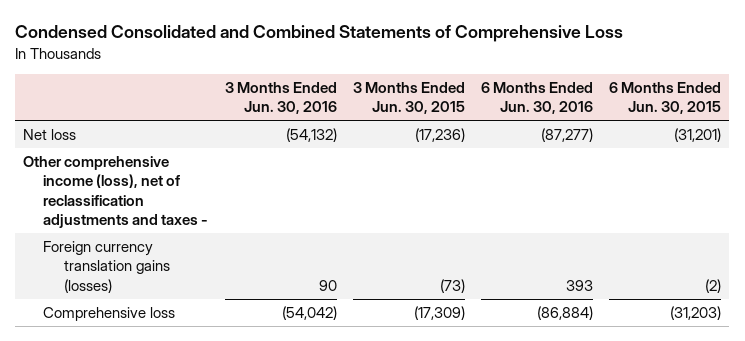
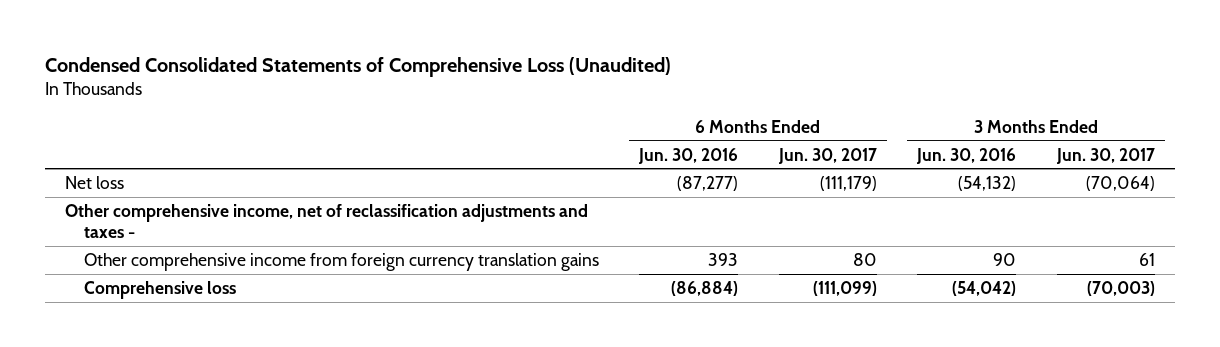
[15,25,624,43] Condensed Consolidated and Combined Statements of Comprehensive Loss -> [44,56,671,77] Condensed Consolidated Statements of Comprehensive Loss (Unaudited)
[352,81,465,115] 3 Months Ended Jun. 30, 2015 -> none
[609,81,722,115] 6 Months Ended Jun. 30, 2015 -> none
none -> [777,147,877,164] Jun. 30, 2017
none -> [1055,147,1155,164] Jun. 30, 2017
[23,156,209,228] Other comprehensive income (loss), net of reclassification adjustments and taxes - -> [65,204,589,238] Other comprehensive income, net of reclassification adjustments and taxes -
[43,241,170,293] Foreign currency translation gains (losses) -> [83,253,599,272] Other comprehensive income from foreign currency translation gains

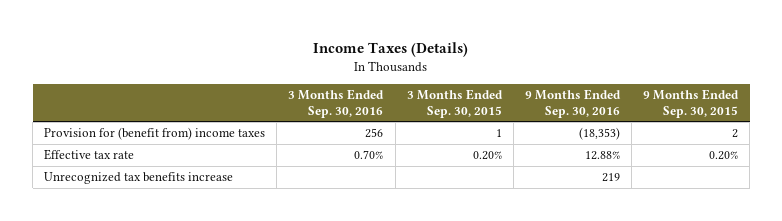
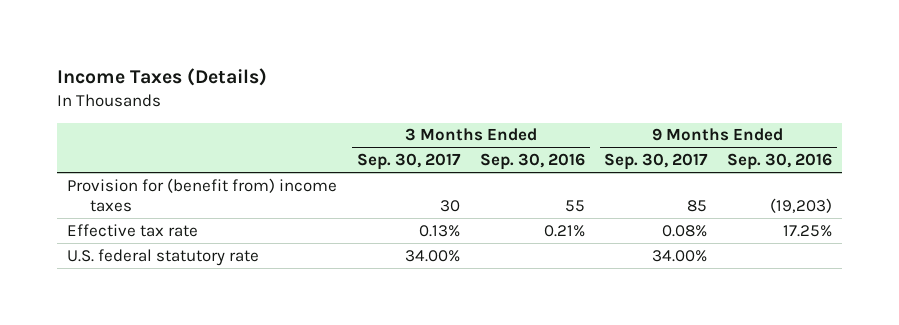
[406,88,503,118] 3 Months Ended Sep. 30, 2015 -> none
[643,88,740,118] 9 Months Ended Sep. 30, 2015 -> none
none -> [356,153,461,171] Sep. 30, 2017
none -> [604,153,709,171] Sep. 30, 2017
[44,172,234,185] Unrecognized tax benefits increase -> none
[365,128,384,139] 256 -> [564,200,585,213] 55
[579,127,621,141] (18,353) -> [770,198,833,214] (19,203)
[354,150,384,160] 0.70% -> [543,224,585,237] 0.21%
[585,151,621,161] 12.88% -> [783,224,833,237] 17.25%
none -> [66,248,259,266] U.S. federal statutory rate

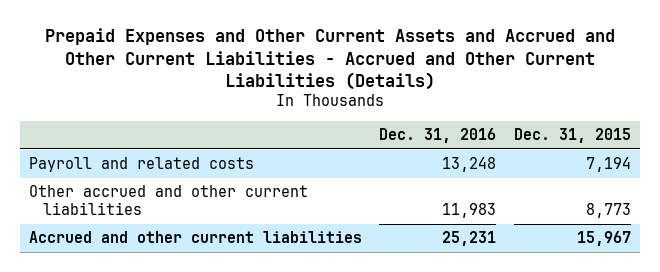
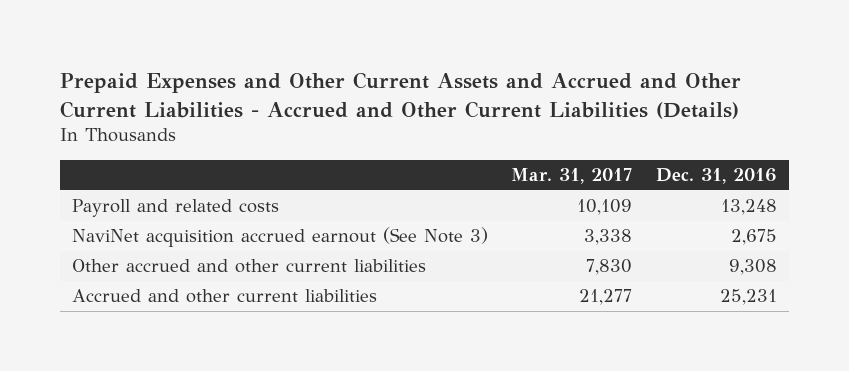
[514,128,632,144] Dec. 31, 2015 -> none
none -> [511,167,633,184] Mar. 31, 2017
none -> [71,227,488,248] NaviNet acquisition accrued earnout (See Note 3)
[442,202,497,218] 11,983 -> [728,259,777,276] 9,308

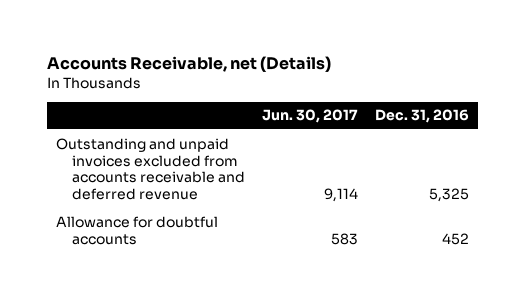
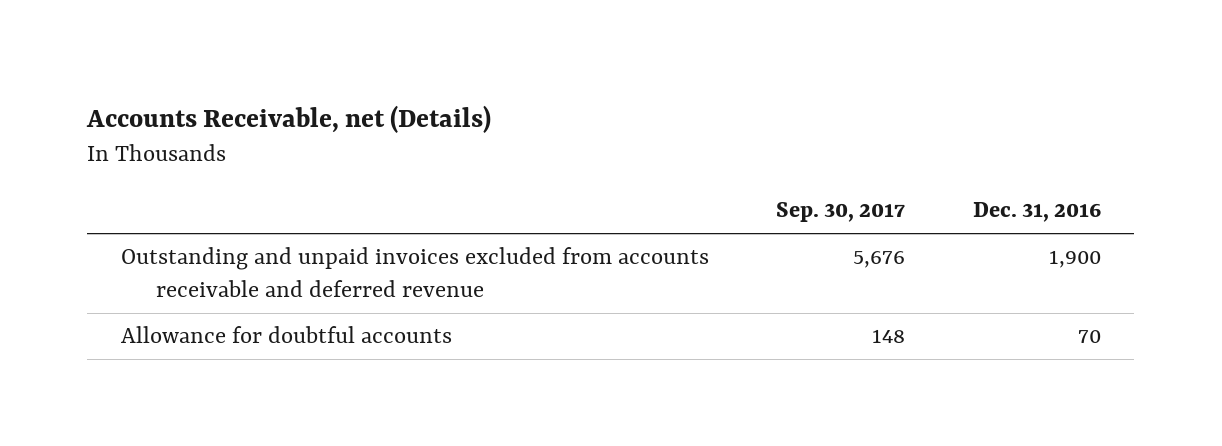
[262,109,359,124] Jun. 30, 2017 -> none
none -> [776,202,906,223] Sep. 30, 2017
[429,188,470,203] 5,325 -> [1048,250,1101,269] 1,900
[442,232,470,245] 452 -> [1077,330,1101,344] 70

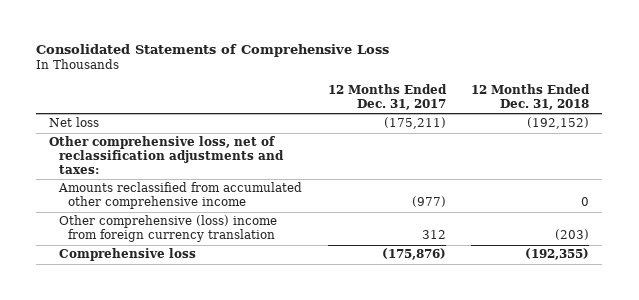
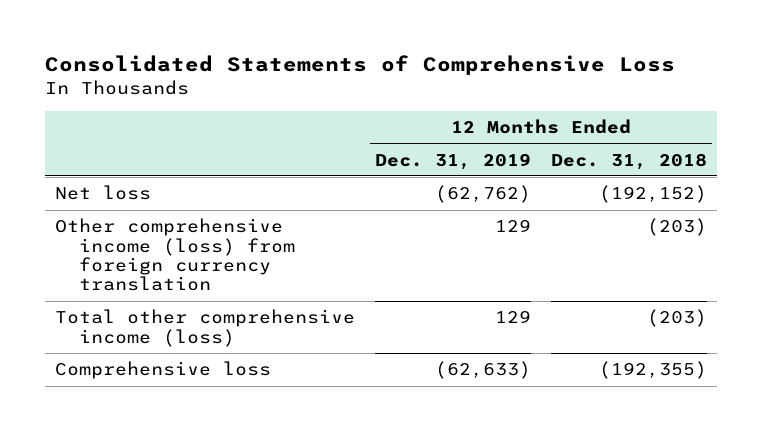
[327,84,447,111] 12 Months Ended Dec. 31, 2017 -> none
none -> [375,152,532,170] Dec. 31, 2019
[49,136,284,175] Other comprehensive loss, net of reclassification adjustments and taxes: -> none
[57,182,302,210] Amounts reclassified from accumulated other comprehensive income -> none
[58,215,277,243] Other comprehensive (loss) income from foreign currency translation -> [55,218,295,292] Other comprehensive income (loss) from foreign currency translation
none -> [55,309,356,347] Total other comprehensive income (loss)

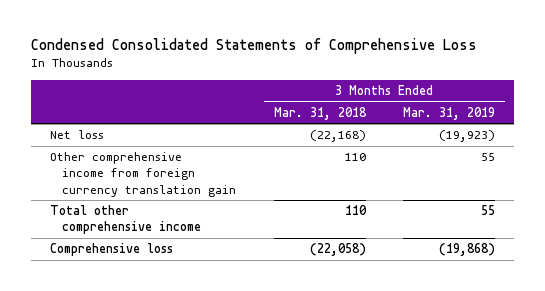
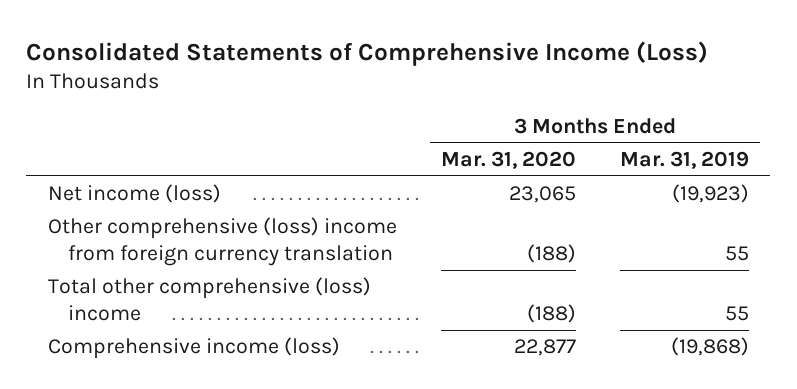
[30,38,477,55] Condensed Consolidated Statements of Comprehensive Loss -> [26,40,709,66] Consolidated Statements of Comprehensive Income (Loss)
[273,106,367,120] Mar. 31, 2018 -> none
none -> [440,150,576,169] Mar. 31, 2020
[49,130,104,140] Net loss -> [48,184,222,204] Net income (loss)
[49,152,237,197] Other comprehensive income from foreign currency translation gain -> [48,217,398,267] Other comprehensive (loss) income from foreign currency translation
[49,205,202,235] Total other comprehensive income -> [48,277,372,322] Total other comprehensive (loss) income
[49,243,173,257] Comprehensive loss -> [48,337,341,360] Comprehensive income (loss)

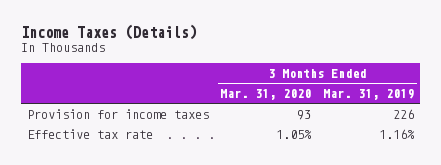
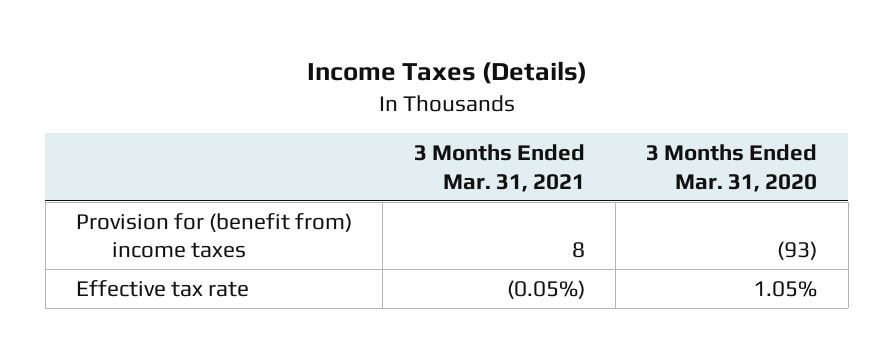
[322,89,414,101] Mar. 31, 2019 -> none
none -> [413,144,585,192] 3 Months Ended Mar. 31, 2021
[26,108,209,119] Provision for income taxes -> [75,212,352,259] Provision for (benefit from) income taxes
[297,109,312,120] 93 -> [777,241,818,261] (93)

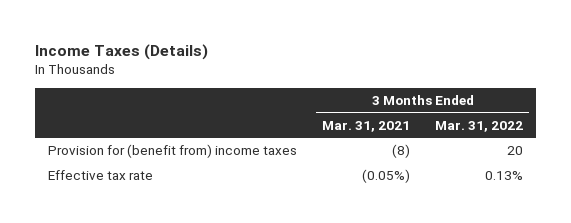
[646,144,818,192] 3 Months Ended Mar. 31, 2020 -> none
none -> [435,120,524,132] Mar. 31, 2022
[571,242,585,259] 8 -> [391,144,410,159] (8)

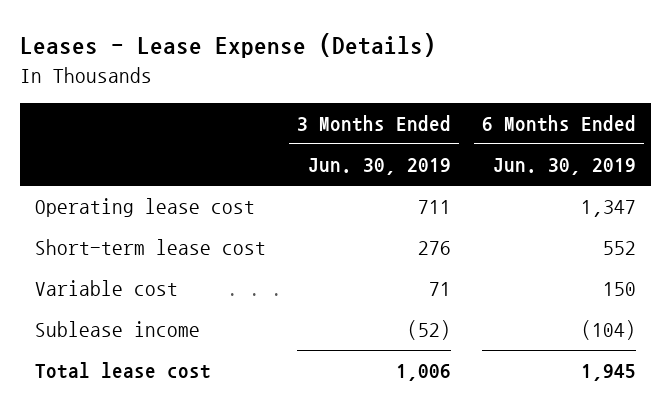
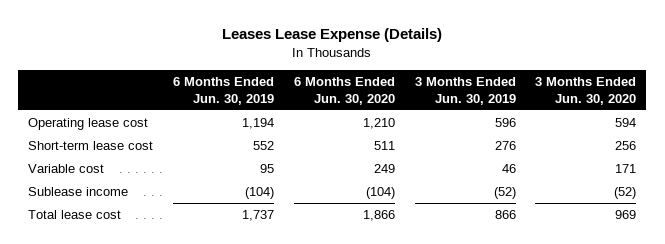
[19,32,436,58] Leases - Lease Expense (Details) -> [222,27,443,42] Leases Lease Expense (Details)
none -> [293,76,395,105] 6 Months Ended Jun. 30, 2020
none -> [535,76,637,105] 3 Months Ended Jun. 30, 2020
[418,200,452,215] 711 -> [494,118,516,128] 596
[580,200,636,218] 1,347 -> [242,118,275,130] 1,194
[429,282,452,297] 71 -> [501,164,516,174] 46
[602,282,636,297] 150 -> [260,164,275,174] 95
[396,364,452,382] 1,006 -> [494,210,516,220] 866
[580,364,636,382] 1,945 -> [242,210,275,222] 1,737

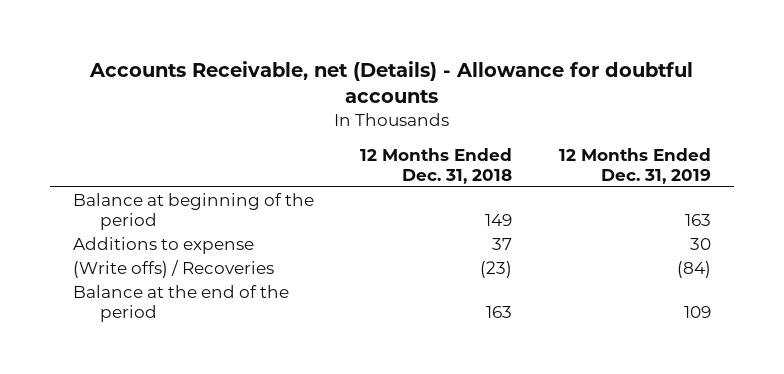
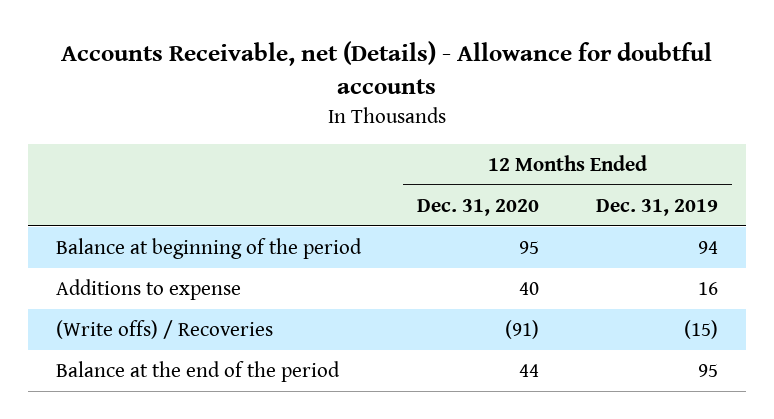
[360,148,513,185] 12 Months Ended Dec. 31, 2018 -> none
none -> [417,198,540,216] Dec. 31, 2020
[684,213,711,226] 163 -> [697,241,718,255] 94
[689,237,711,250] 30 -> [697,282,718,296] 16
[676,260,711,278] (84) -> [683,320,718,340] (15)
[683,305,711,318] 109 -> [697,364,718,378] 95

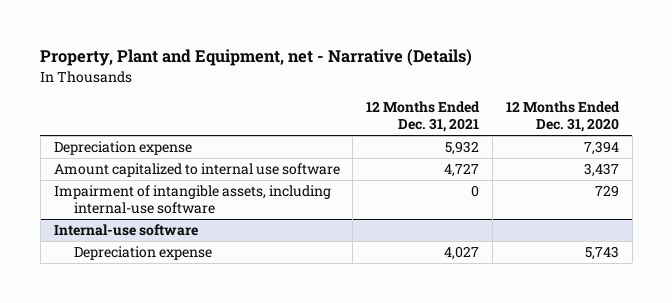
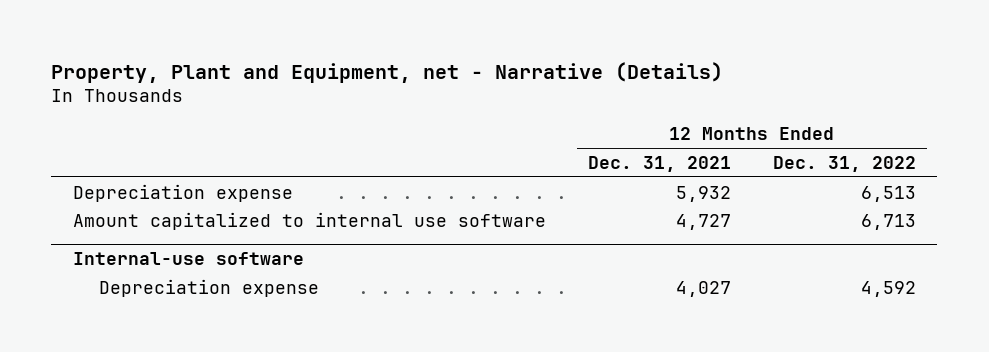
[505,101,620,133] 12 Months Ended Dec. 31, 2020 -> none
none -> [773,155,917,172] Dec. 31, 2022
[53,185,331,215] Impairment of intangible assets, including internal-use software -> none

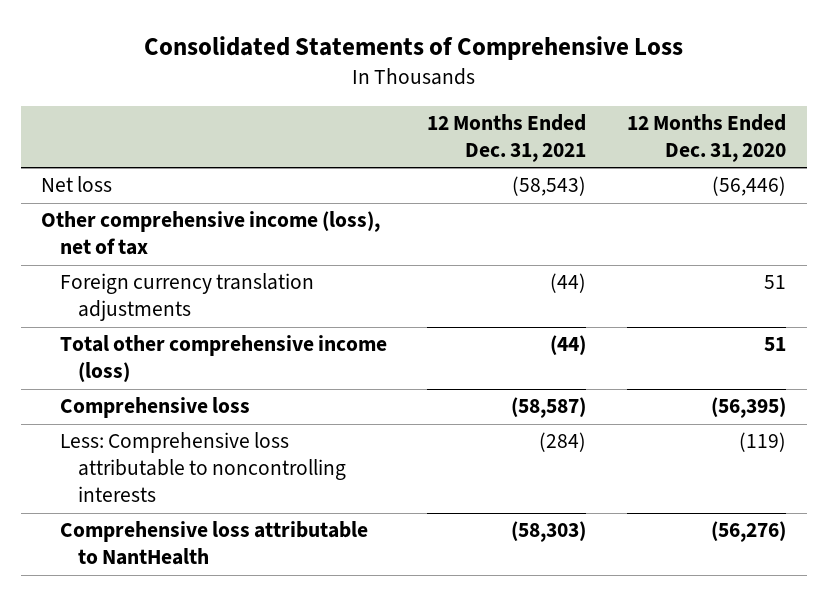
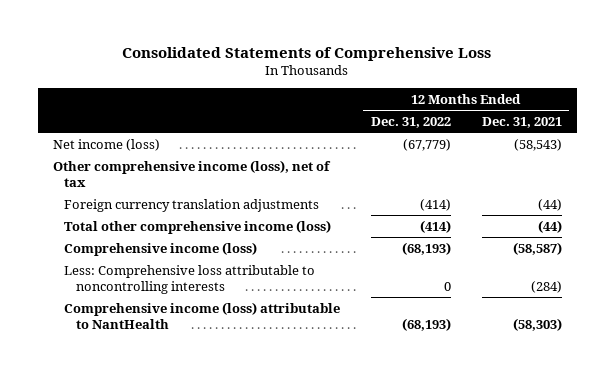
[627,113,787,162] 12 Months Ended Dec. 31, 2020 -> none
none -> [370,116,451,128] Dec. 31, 2022
[41,176,113,193] Net loss -> [52,138,160,151] Net income (loss)
[59,397,250,419] Comprehensive loss -> [64,241,258,256] Comprehensive income (loss)
[59,521,368,566] Comprehensive loss attributable to NantHealth -> [64,301,341,329] Comprehensive income (loss) attributable to NantHealth

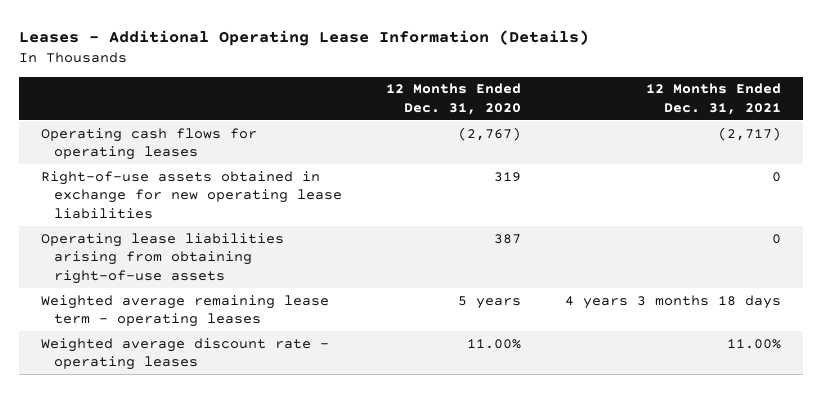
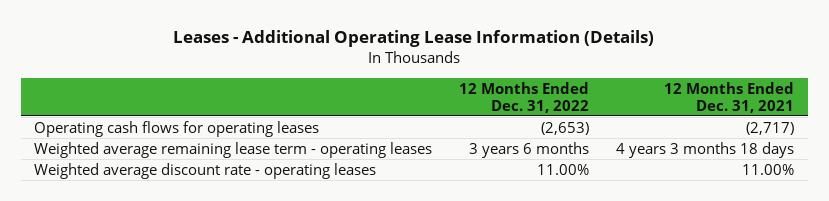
[386,83,522,116] 12 Months Ended Dec. 31, 2020 -> none
none -> [459,81,590,113] 12 Months Ended Dec. 31, 2022
[40,170,343,220] Right-of-use assets obtained in exchange for new operating lease liabilities -> none
[40,232,284,285] Operating lease liabilities arising from obtaining right-of-use assets -> none

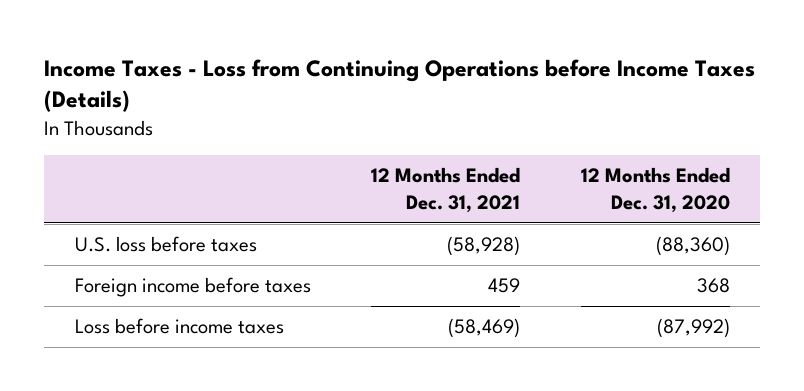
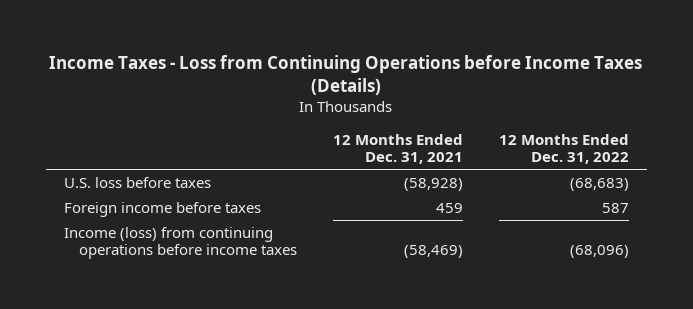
[580,167,730,213] 12 Months Ended Dec. 31, 2020 -> none
none -> [498,133,629,165] 12 Months Ended Dec. 31, 2022
[74,318,284,335] Loss before income taxes -> [64,226,298,260] Income (loss) from continuing operations before income taxes

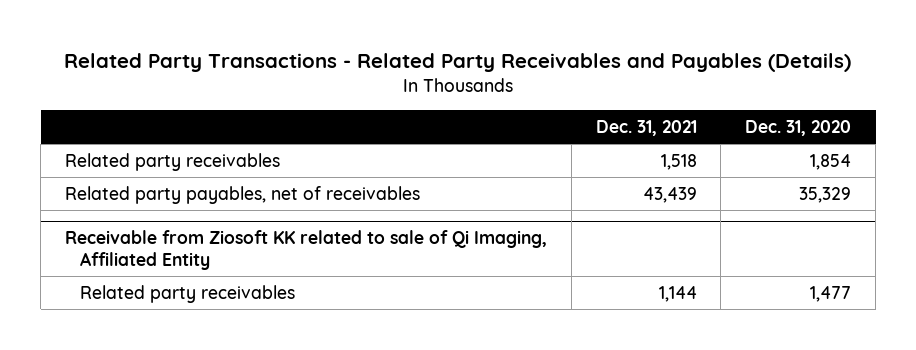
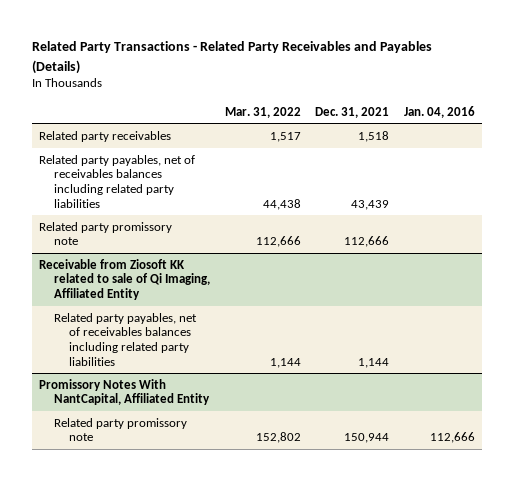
[745,119,852,136] Dec. 31, 2020 -> none
none -> [224,106,301,118] Mar. 31, 2022
none -> [403,105,475,118] Jan. 04, 2016
[65,185,421,204] Related party payables, net of receivables -> [39,154,196,208] Related party payables, net of receivables balances including related party liabilities
none -> [39,221,173,246] Related party promissory note
[80,284,296,303] Related party receivables -> [54,312,198,366] Related party payables, net of receivables balances including related party liabilities
none -> [39,378,211,406] Promissory Notes With NantCapital, Affiliated Entity
none -> [54,417,188,442] Related party promissory note

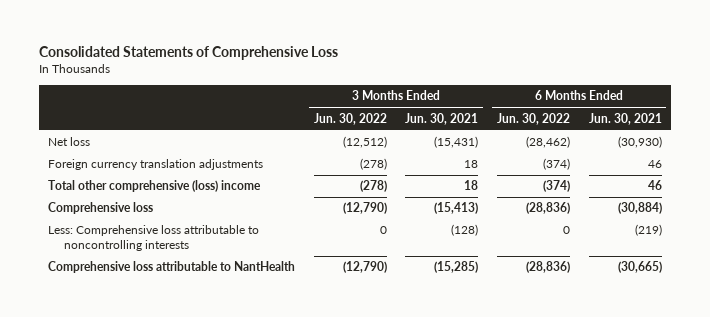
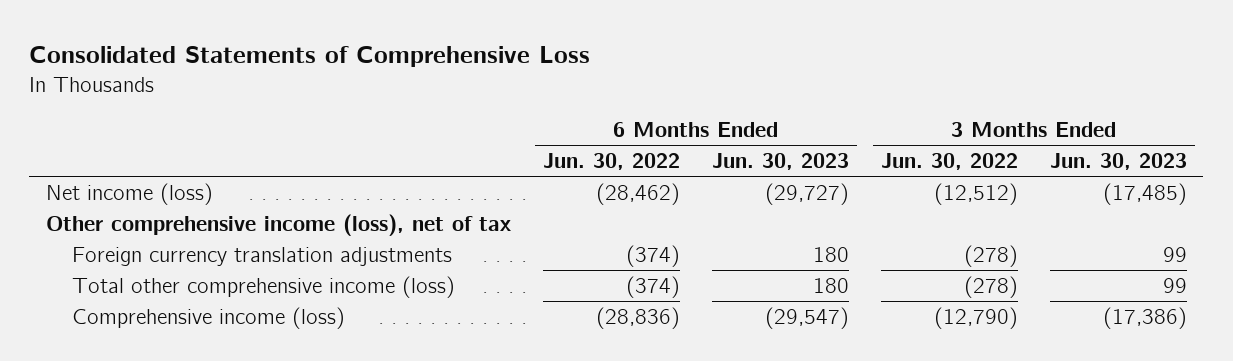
[405,112,479,125] Jun. 30, 2021 -> none
[588,112,662,125] Jun. 30, 2021 -> none
none -> [711,153,849,171] Jun. 30, 2023
none -> [1050,153,1188,171] Jun. 30, 2023
[48,137,91,147] Net loss -> [45,182,213,205] Net income (loss)
none -> [45,213,511,236] Other comprehensive income (loss), net of tax
[48,225,260,252] Less: Comprehensive loss attributable to noncontrolling interests -> none
[48,261,296,274] Comprehensive loss attributable to NantHealth -> none
[48,180,262,193] Total other comprehensive (loss) income -> [72,275,456,298] Total other comprehensive income (loss)
[48,202,154,215] Comprehensive loss -> [72,306,346,329] Comprehensive income (loss)

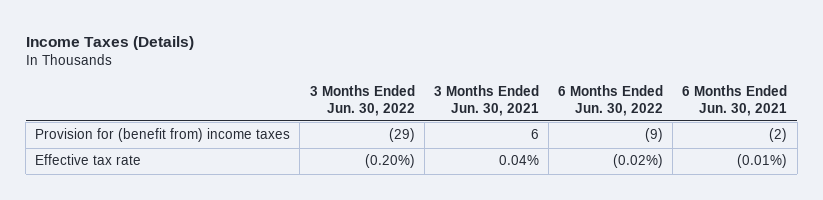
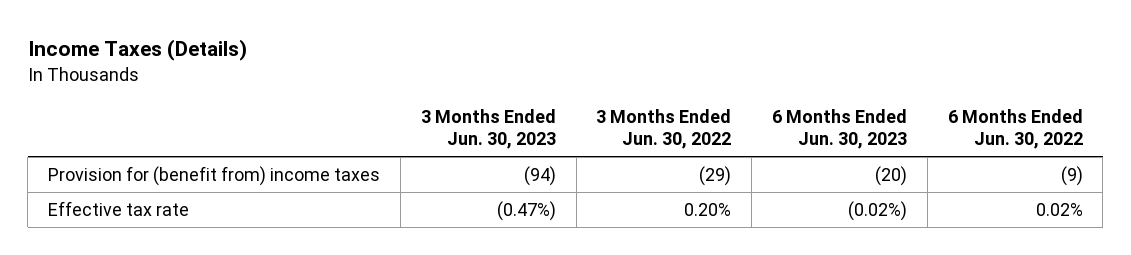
[433,84,539,116] 3 Months Ended Jun. 30, 2021 -> none
[682,84,788,116] 6 Months Ended Jun. 30, 2021 -> none
none -> [420,108,556,150] 3 Months Ended Jun. 30, 2023
none -> [771,108,907,150] 6 Months Ended Jun. 30, 2023
[364,154,415,169] (0.20%) -> [684,203,732,217] 0.20%
[613,154,664,169] (0.02%) -> [1035,203,1083,217] 0.02%

